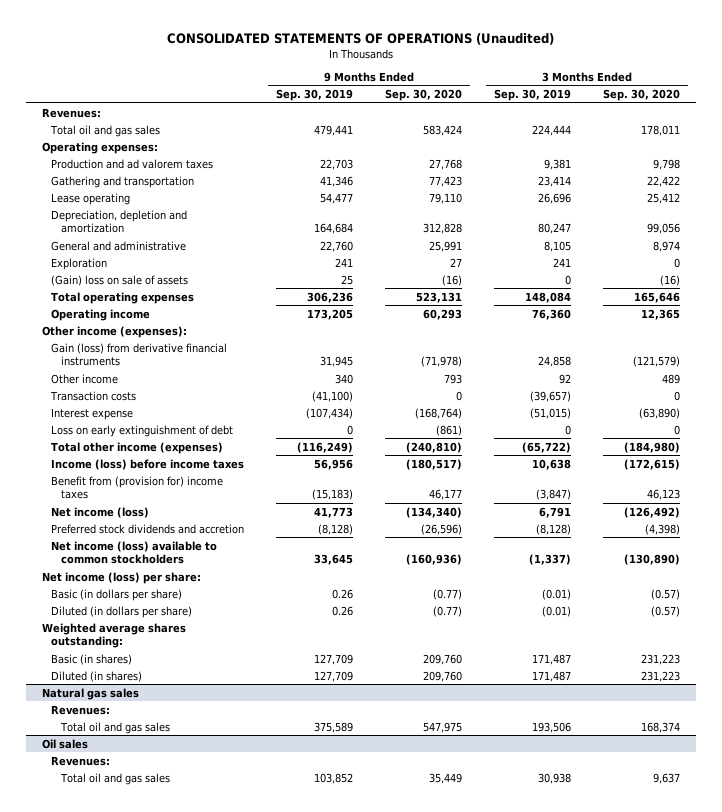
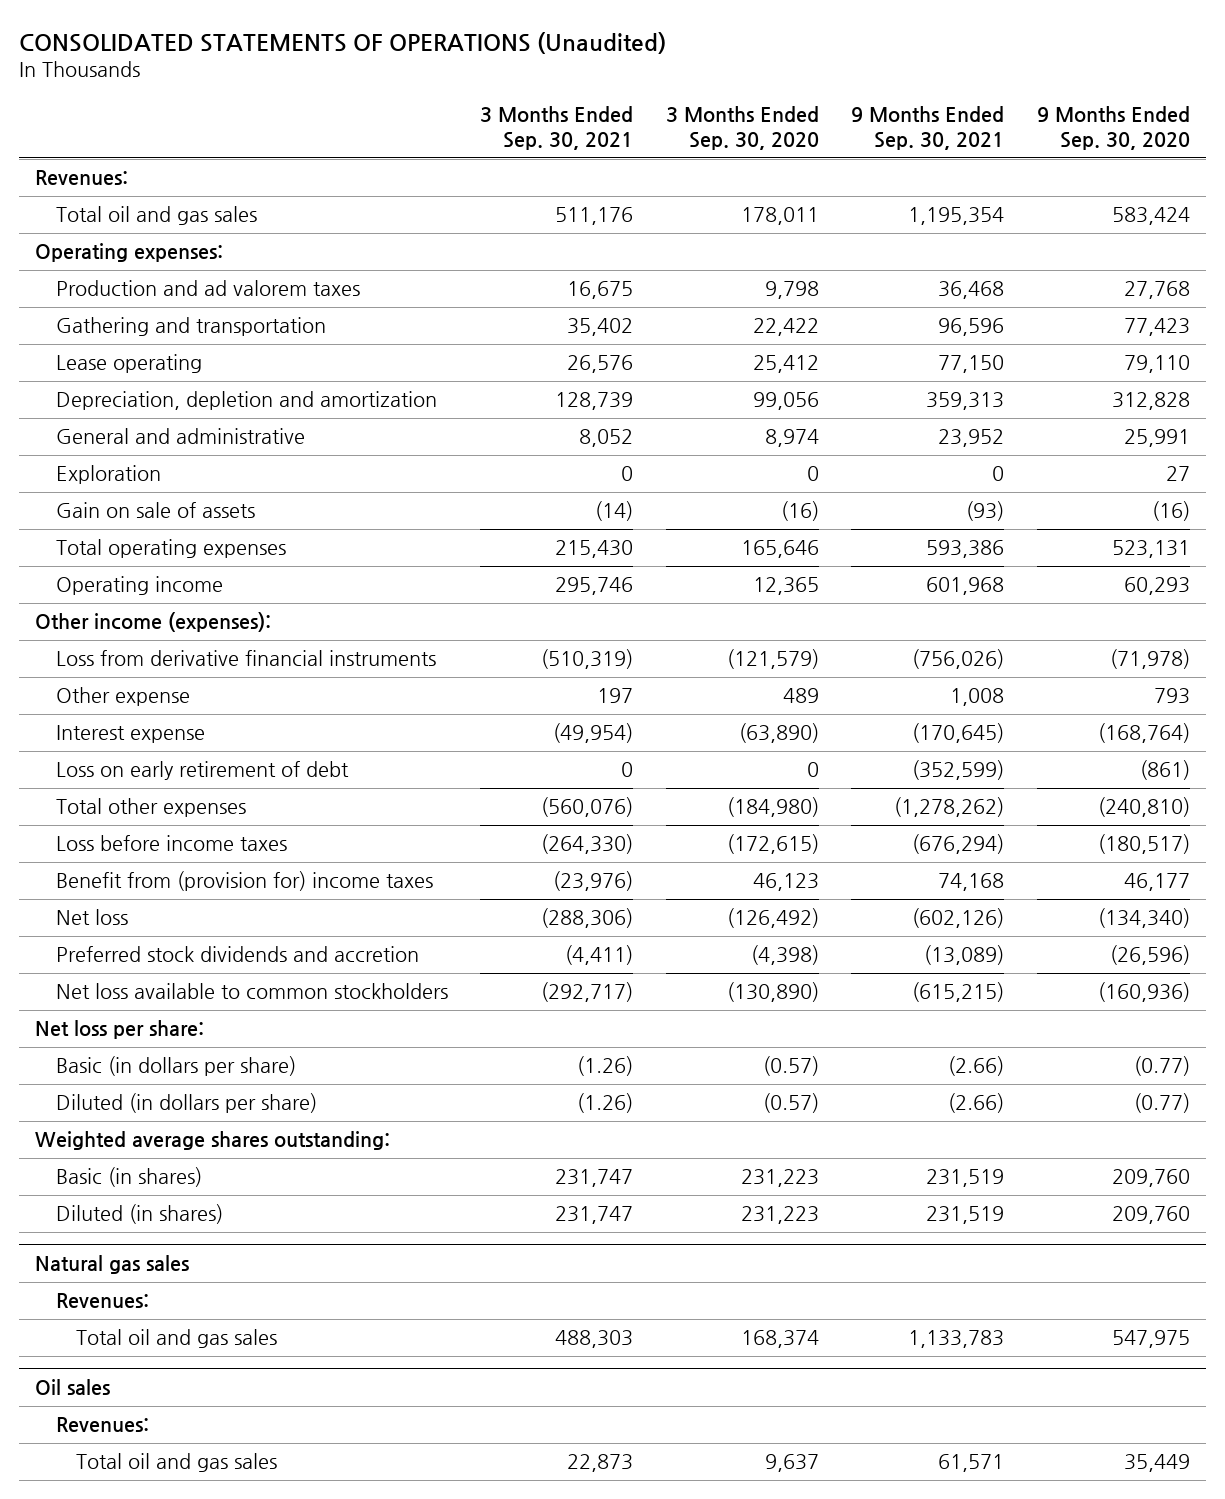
[276,89,354,102] Sep. 30, 2019 -> none
[493,89,571,102] Sep. 30, 2019 -> none
none -> [480,106,634,151] 3 Months Ended Sep. 30, 2021
none -> [851,106,1005,151] 9 Months Ended Sep. 30, 2021
[51,274,189,286] (Gain) loss on sale of assets -> [55,502,255,519] Gain on sale of assets
[50,390,137,401] Transaction costs -> none
[51,342,228,367] Gain (loss) from derivative financial instruments -> [55,650,436,667] Loss from derivative financial instruments
[51,373,119,384] Other income -> [55,687,190,707] Other expense
[51,424,234,437] Loss on early extinguishment of debt -> [55,761,349,781] Loss on early retirement of debt
[51,441,224,454] Total other income (expenses) -> [55,798,246,818] Total other expenses
[51,458,245,470] Income (loss) before income taxes -> [55,835,287,852] Loss before income taxes
[51,506,150,518] Net income (loss) -> [55,909,128,926] Net loss
[51,540,218,565] Net income (loss) available to common stockholders -> [55,983,448,1000] Net loss available to common stockholders
[41,571,201,584] Net income (loss) per share: -> [35,1020,205,1040] Net loss per share:

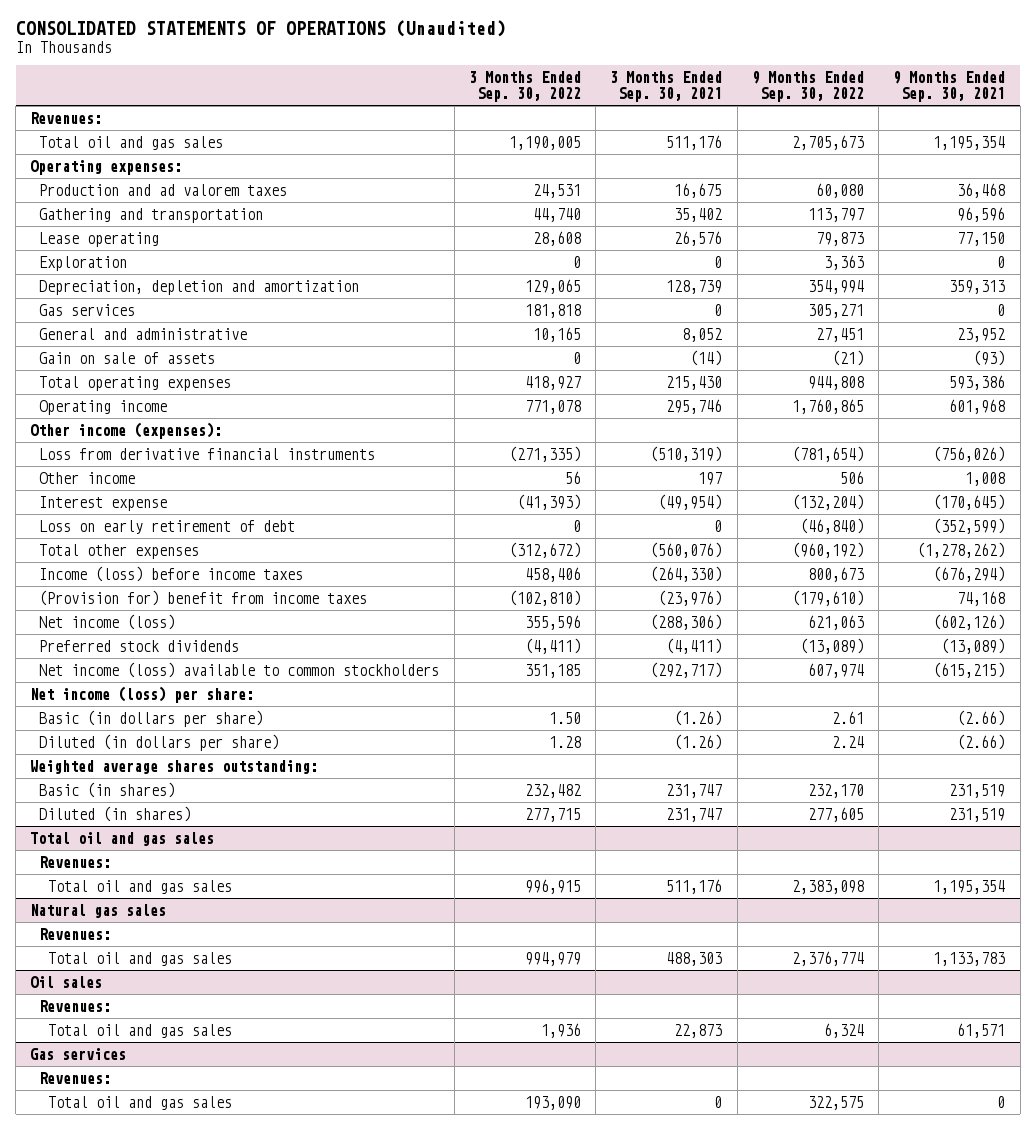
[665,106,819,151] 3 Months Ended Sep. 30, 2020 -> none
[1036,106,1190,151] 9 Months Ended Sep. 30, 2020 -> none
none -> [468,71,581,103] 3 Months Ended Sep. 30, 2022
none -> [751,71,864,103] 9 Months Ended Sep. 30, 2022
[55,465,161,485] Exploration -> [39,255,128,271] Exploration
none -> [39,303,136,316] Gas services
[55,687,190,707] Other expense -> [39,471,136,484] Other income
[55,835,287,852] Loss before income taxes -> [39,565,304,582] Income (loss) before income taxes
[55,871,433,892] Benefit from (provision for) income taxes -> [39,589,368,606] (Provision for) benefit from income taxes
[55,909,128,926] Net loss -> [39,613,176,630] Net income (loss)
[55,946,419,963] Preferred stock dividends and accretion -> [39,639,240,652] Preferred stock dividends
[55,983,448,1000] Net loss available to common stockholders -> [39,661,440,678] Net income (loss) available to common stockholders
[35,1020,205,1040] Net loss per share: -> [30,685,255,703] Net income (loss) per share:
none -> [30,831,215,846] Total oil and gas sales
none -> [39,855,112,868] Revenues:
none -> [48,879,233,894] Total oil and gas sales
none -> [30,1047,127,1060] Gas services
none -> [39,1071,112,1084] Revenues:
none -> [48,1095,233,1110] Total oil and gas sales

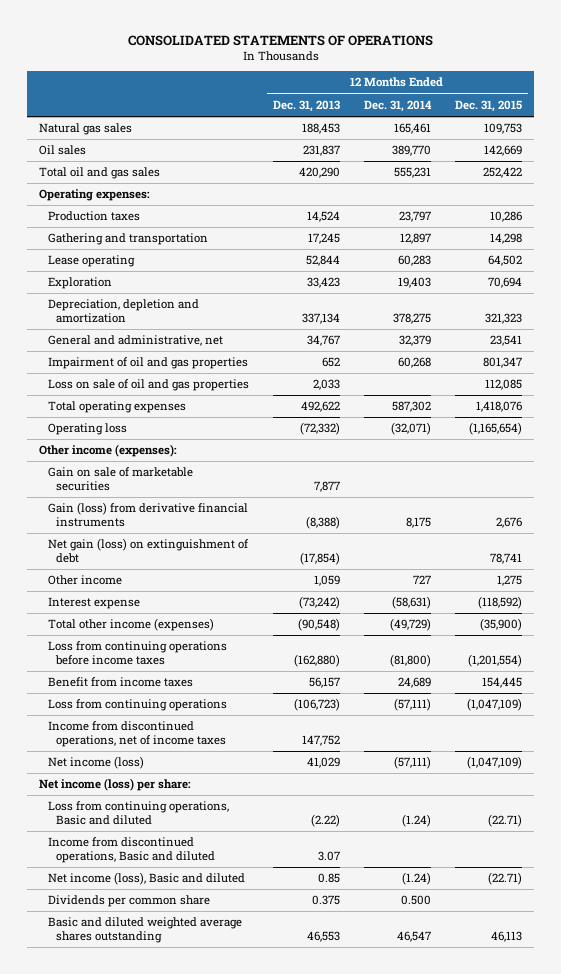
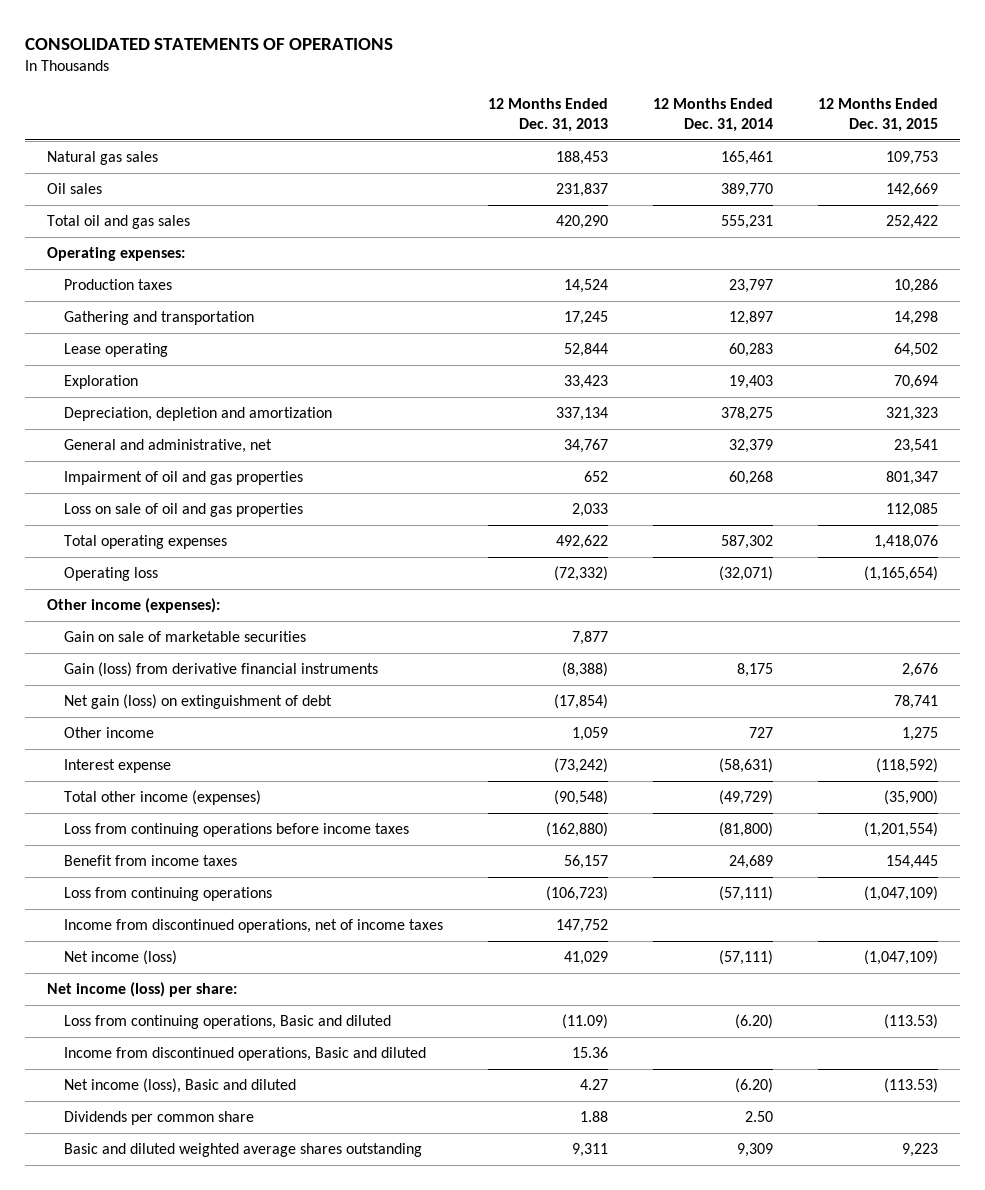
[310,814,340,828] (2.22) -> [561,1014,608,1030] (11.09)
[401,814,431,828] (1.24) -> [734,1014,773,1030] (6.20)
[488,814,523,828] (22.71) -> [883,1014,938,1030] (113.53)
[317,851,340,862] 3.07 -> [571,1047,608,1059] 15.36
[317,873,340,884] 0.85 -> [579,1079,608,1091] 4.27
[401,872,431,886] (1.24) -> [734,1078,773,1094] (6.20)
[488,872,523,886] (22.71) -> [883,1078,938,1094] (113.53)
[311,895,340,906] 0.375 -> [579,1111,608,1123] 1.88
[400,895,431,906] 0.500 -> [744,1111,773,1123] 2.50
[306,931,340,943] 46,553 -> [571,1143,608,1158] 9,311
[396,931,431,943] 46,547 -> [736,1143,773,1158] 9,309
[491,931,523,943] 46,113 -> [901,1143,938,1158] 9,223

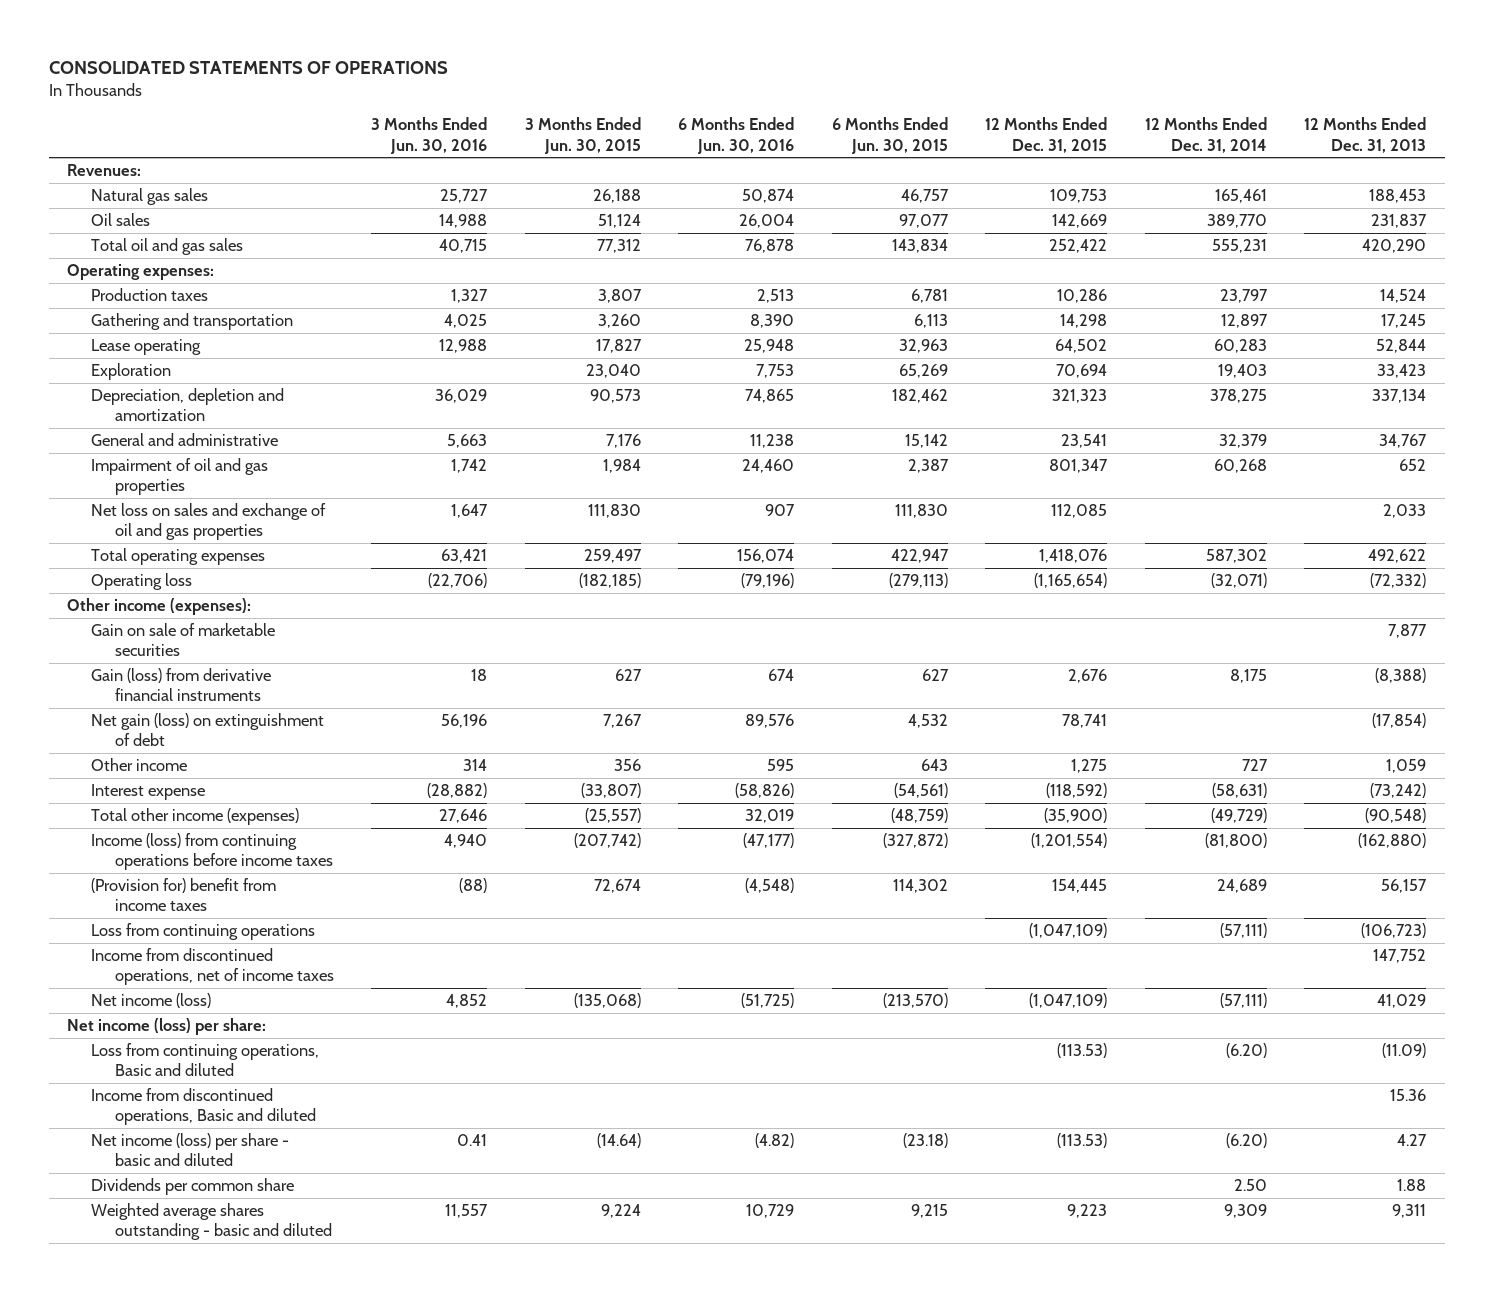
none -> [371,117,488,154] 3 Months Ended Jun. 30, 2016
none -> [524,117,641,154] 3 Months Ended Jun. 30, 2015
none -> [678,117,795,154] 6 Months Ended Jun. 30, 2016
none -> [831,117,948,154] 6 Months Ended Jun. 30, 2015
none -> [67,164,142,177] Revenues:
[63,439,272,454] General and administrative, net -> [91,433,279,447] General and administrative
[63,503,303,518] Loss on sale of oil and gas properties -> [91,503,327,541] Net loss on sales and exchange of oil and gas properties
[63,823,409,838] Loss from continuing operations before income taxes -> [91,833,333,871] Income (loss) from continuing operations before income taxes
[63,855,237,867] Benefit from income taxes -> [91,878,277,912] (Provision for) benefit from income taxes
[63,1078,296,1094] Net income (loss), Basic and diluted -> [91,1133,290,1167] Net income (loss) per share - basic and diluted
[63,1143,422,1158] Basic and diluted weighted average shares outstanding -> [91,1203,332,1241] Weighted average shares outstanding - basic and diluted

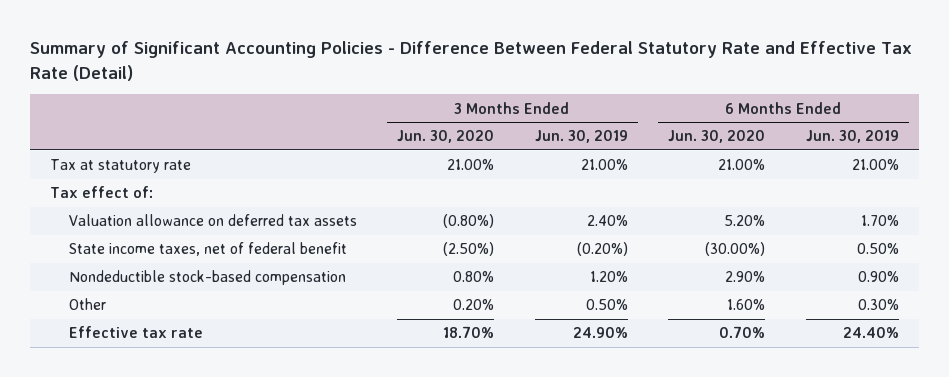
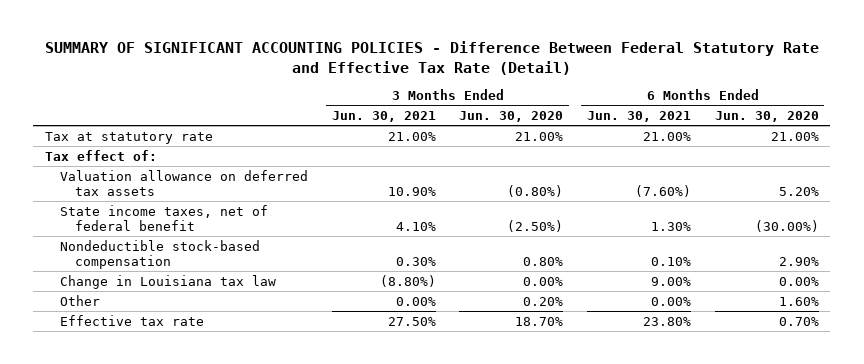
[29,41,912,81] Summary of Significant Accounting Policies - Difference Between Federal Statutory Rate and Effective Tax Rate (Detail) -> [44,41,819,75] SUMMARY OF SIGNIFICANT ACCOUNTING POLICIES - Difference Between Federal Statutory Rate and Effective Tax Rate (Detail)
[534,130,628,144] Jun. 30, 2019 -> none
[805,130,899,144] Jun. 30, 2019 -> none
none -> [331,111,436,123] Jun. 30, 2021
none -> [586,111,691,123] Jun. 30, 2021
none -> [60,274,277,289] Change in Louisiana tax law

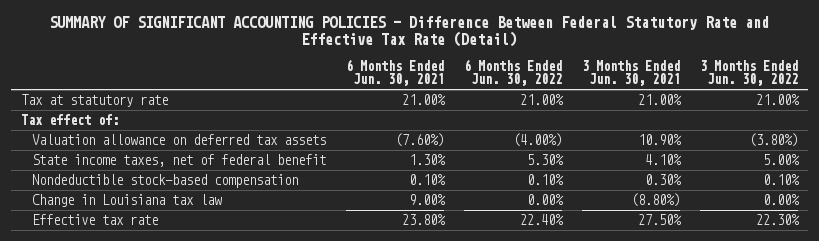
[459,111,564,123] Jun. 30, 2020 -> none
[714,111,819,123] Jun. 30, 2020 -> none
none -> [463,59,562,86] 6 Months Ended Jun. 30, 2022
none -> [699,60,798,86] 3 Months Ended Jun. 30, 2022
[60,294,101,306] Other -> none

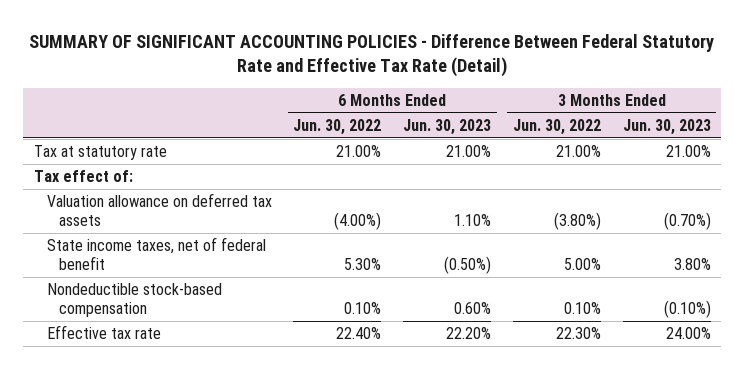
[345,59,444,86] 6 Months Ended Jun. 30, 2021 -> none
[581,60,680,86] 3 Months Ended Jun. 30, 2021 -> none
none -> [403,118,492,135] Jun. 30, 2023
none -> [622,118,711,135] Jun. 30, 2023
[31,194,222,208] Change in Louisiana tax law -> none

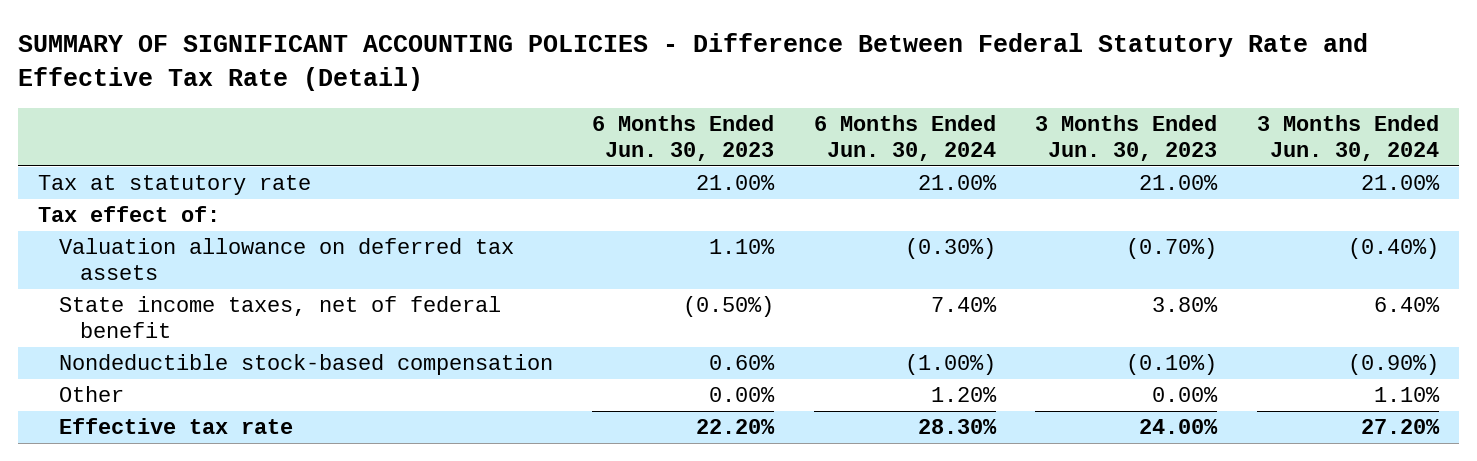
[293,118,382,135] Jun. 30, 2022 -> none
[512,118,601,135] Jun. 30, 2022 -> none
none -> [813,115,996,161] 6 Months Ended Jun. 30, 2024
none -> [1257,115,1440,161] 3 Months Ended Jun. 30, 2024
none -> [58,386,124,403] Other

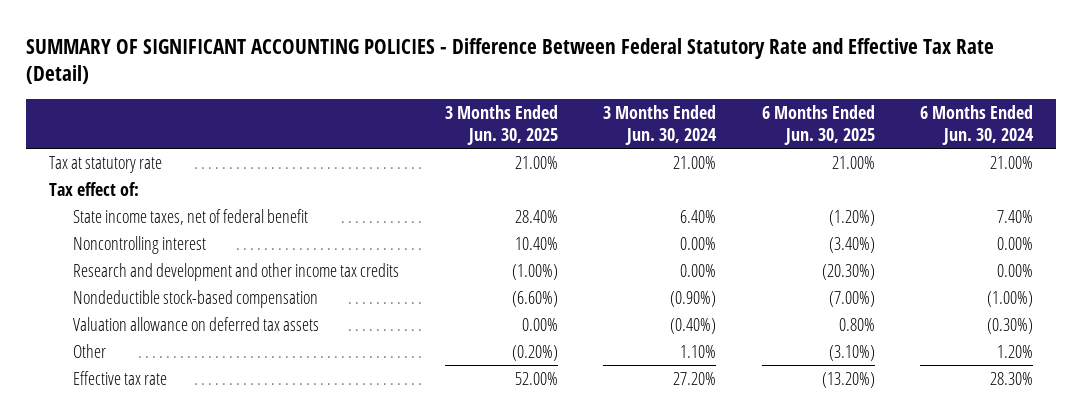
[592,115,775,161] 6 Months Ended Jun. 30, 2023 -> none
[1035,115,1218,161] 3 Months Ended Jun. 30, 2023 -> none
none -> [444,104,558,145] 3 Months Ended Jun. 30, 2025
none -> [761,104,875,145] 6 Months Ended Jun. 30, 2025
none -> [73,235,207,254] Noncontrolling interest
none -> [73,262,400,281] Research and development and other income tax credits
[58,238,514,280] Valuation allowance on deferred tax assets -> [73,316,320,331] Valuation allowance on deferred tax assets

